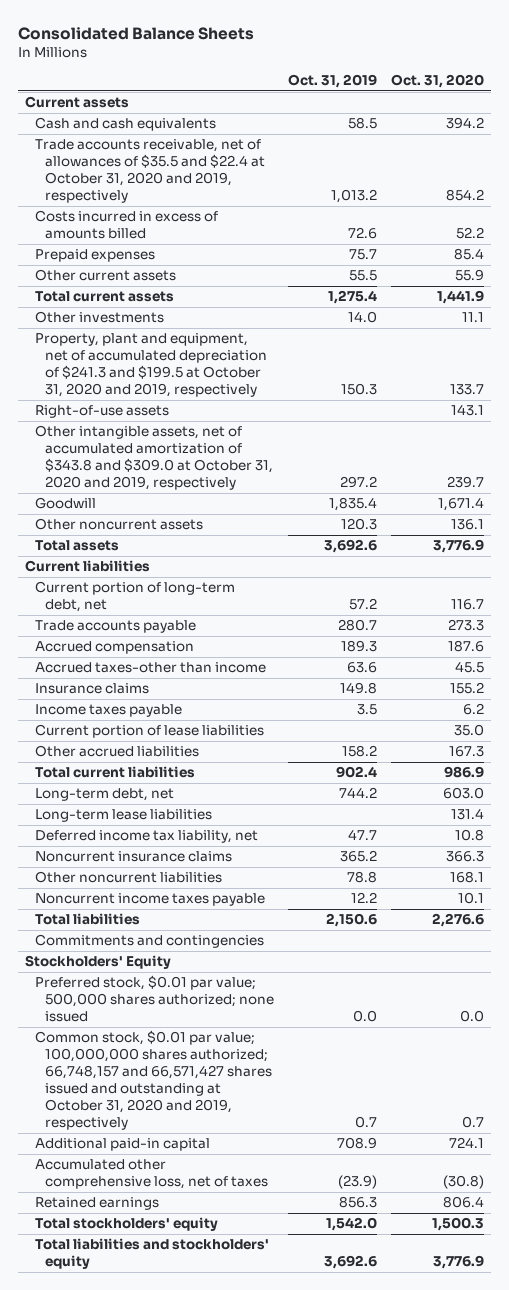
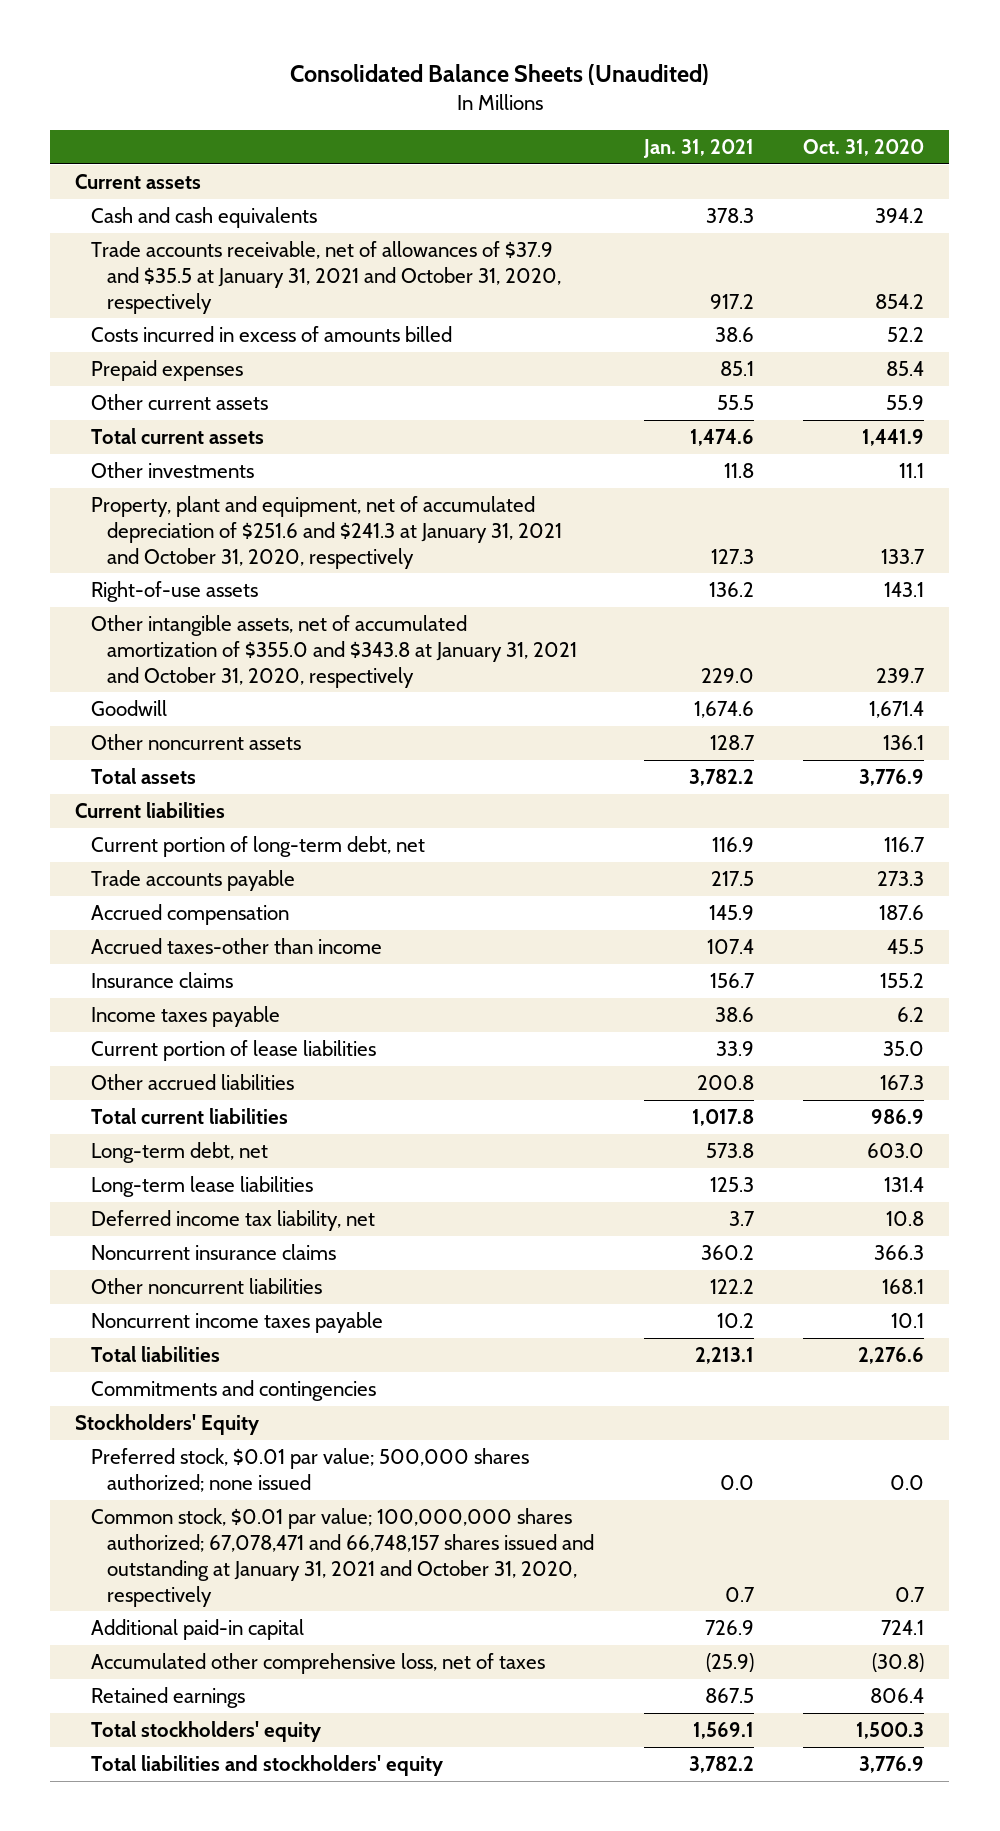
[18,26,255,40] Consolidated Balance Sheets -> [289,64,709,86] Consolidated Balance Sheets (Unaudited)
[288,74,378,89] Oct. 31, 2019 -> none
none -> [642,139,754,159] Jan. 31, 2021
[35,139,266,204] Trade accounts receivable, net of allowances of $35.5 and $22.4 at October 31, 2020 and 2019, respectively -> [91,240,561,314] Trade accounts receivable, net of allowances of $37.9 and $35.5 at January 31, 2021 and October 31, 2020, respectively
[35,333,268,398] Property, plant and equipment, net of accumulated depreciation of $241.3 and $199.5 at October 31, 2020 and 2019, respectively -> [91,495,562,569] Property, plant and equipment, net of accumulated depreciation of $251.6 and $241.3 at January 31, 2021 and October 31, 2020, respectively
[35,425,274,491] Other intangible assets, net of accumulated amortization of $343.8 and $309.0 at October 31, 2020 and 2019, respectively -> [91,614,577,688] Other intangible assets, net of accumulated amortization of $355.0 and $343.8 at January 31, 2021 and October 31, 2020, respectively
[35,1030,273,1131] Common stock, $0.01 par value; 100,000,000 shares authorized; 66,748,157 and 66,571,427 shares issued and outstanding at October 31, 2020 and 2019, respectively -> [91,1507,594,1607] Common stock, $0.01 par value; 100,000,000 shares authorized; 67,078,471 and 66,748,157 shares issued and outstanding at January 31, 2021 and October 31, 2020, respectively

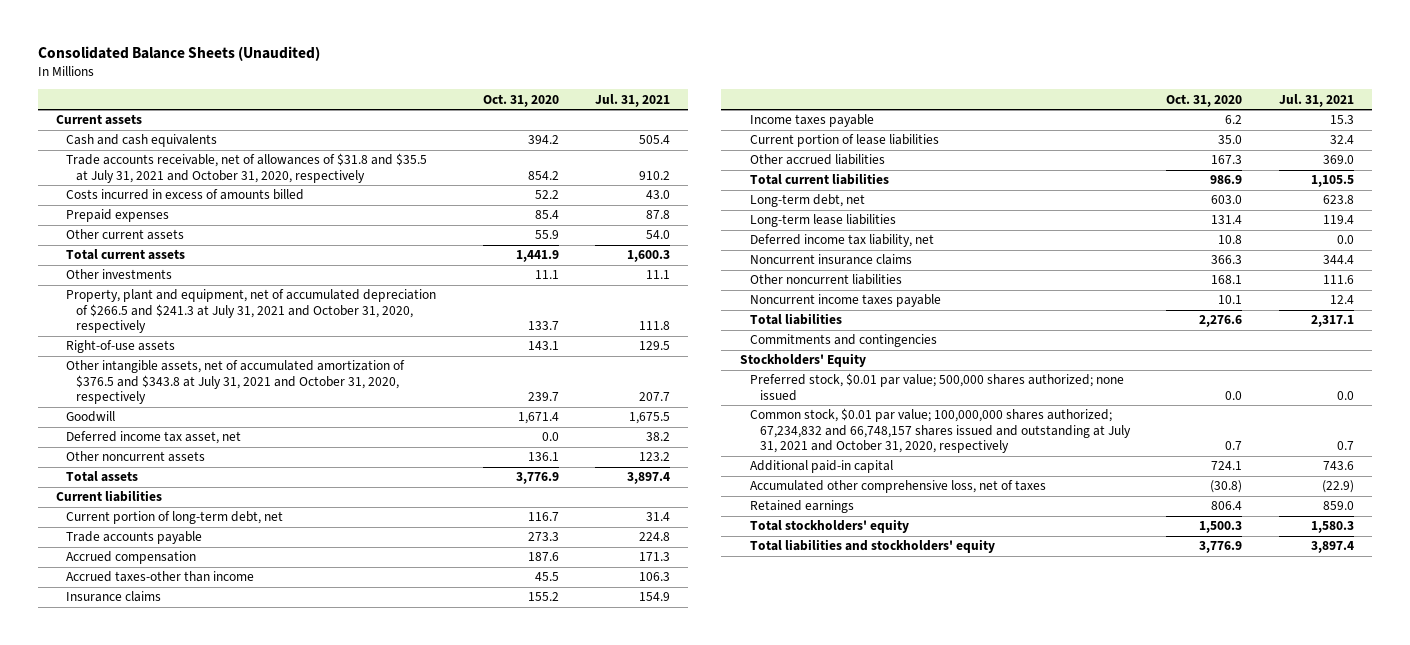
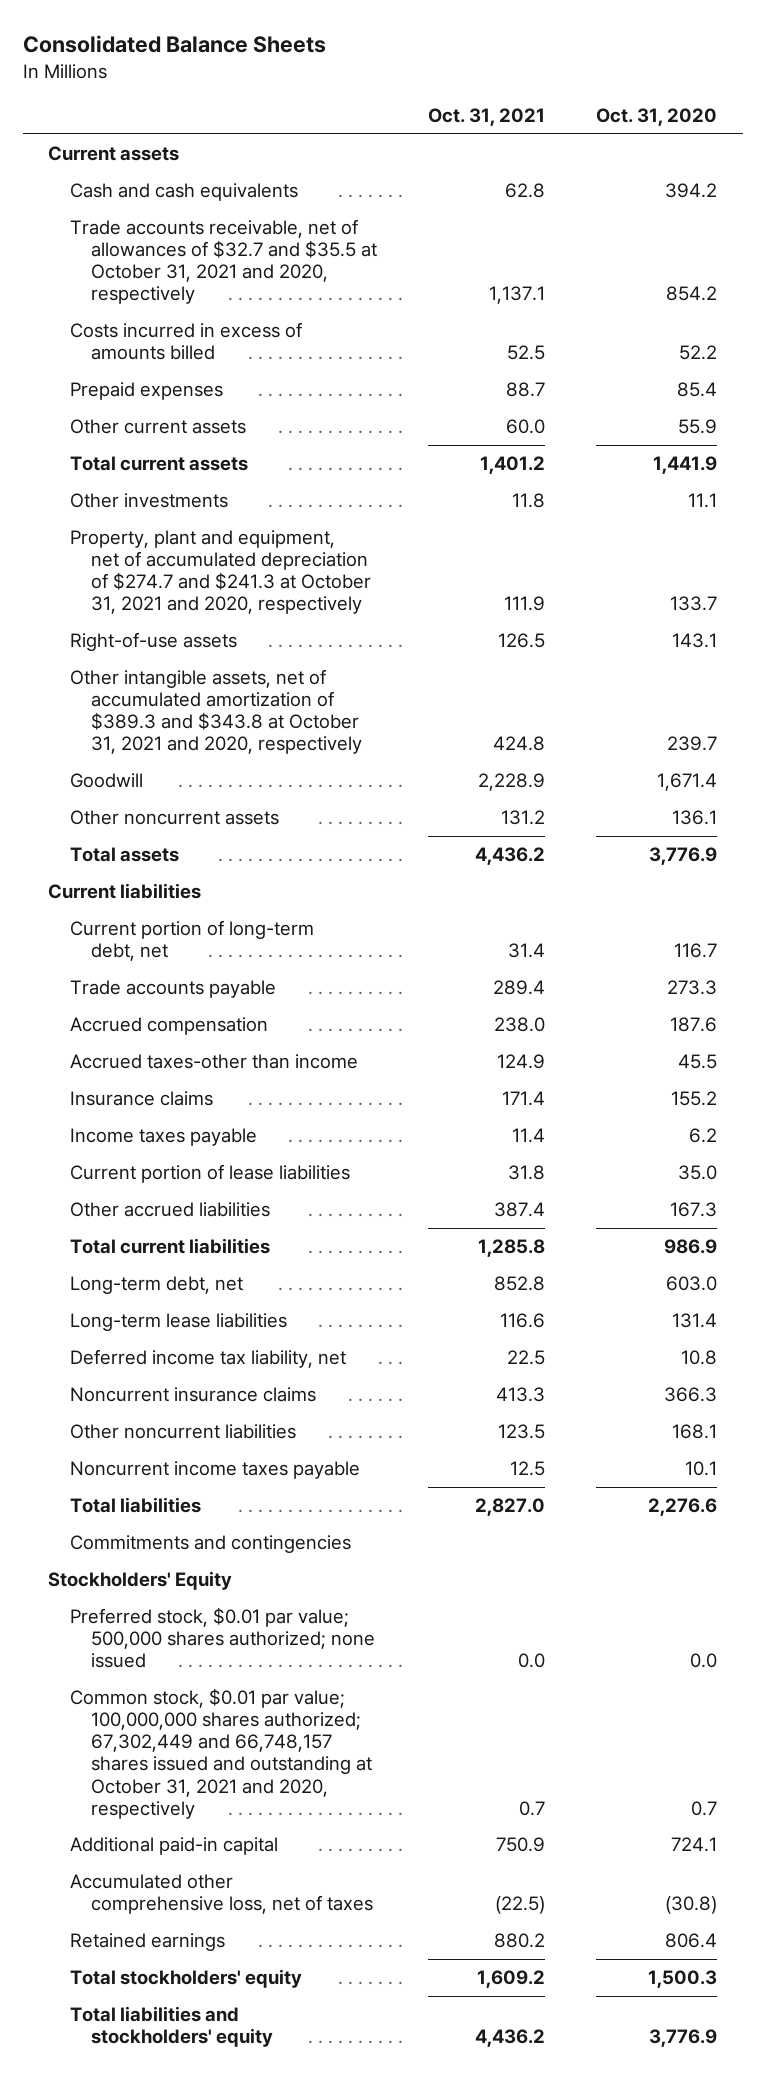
[37,46,320,62] Consolidated Balance Sheets (Unaudited) -> [22,35,326,54] Consolidated Balance Sheets
[595,93,671,107] Jul. 31, 2021 -> none
none -> [428,108,546,127] Oct. 31, 2021
[66,153,428,183] Trade accounts receivable, net of allowances of $31.8 and $35.5 at July 31, 2021 and October 31, 2020, respectively -> [69,219,378,305] Trade accounts receivable, net of allowances of $32.7 and $35.5 at October 31, 2021 and 2020, respectively
[66,289,437,334] Property, plant and equipment, net of accumulated depreciation of $266.5 and $241.3 at July 31, 2021 and October 31, 2020, respectively -> [69,530,372,615] Property, plant and equipment, net of accumulated depreciation of $274.7 and $241.3 at October 31, 2021 and 2020, respectively
[66,360,406,405] Other intangible assets, net of accumulated amortization of $376.5 and $343.8 at July 31, 2021 and October 31, 2020, respectively -> [69,669,363,755] Other intangible assets, net of accumulated amortization of $389.3 and $343.8 at October 31, 2021 and 2020, respectively
[66,431,242,445] Deferred income tax asset, net -> none
[749,408,1131,454] Common stock, $0.01 par value; 100,000,000 shares authorized; 67,234,832 and 66,748,157 shares issued and outstanding at July 31, 2021 and October 31, 2020, respectively -> [69,1688,373,1819] Common stock, $0.01 par value; 100,000,000 shares authorized; 67,302,449 and 66,748,157 shares issued and outstanding at October 31, 2021 and 2020, respectively

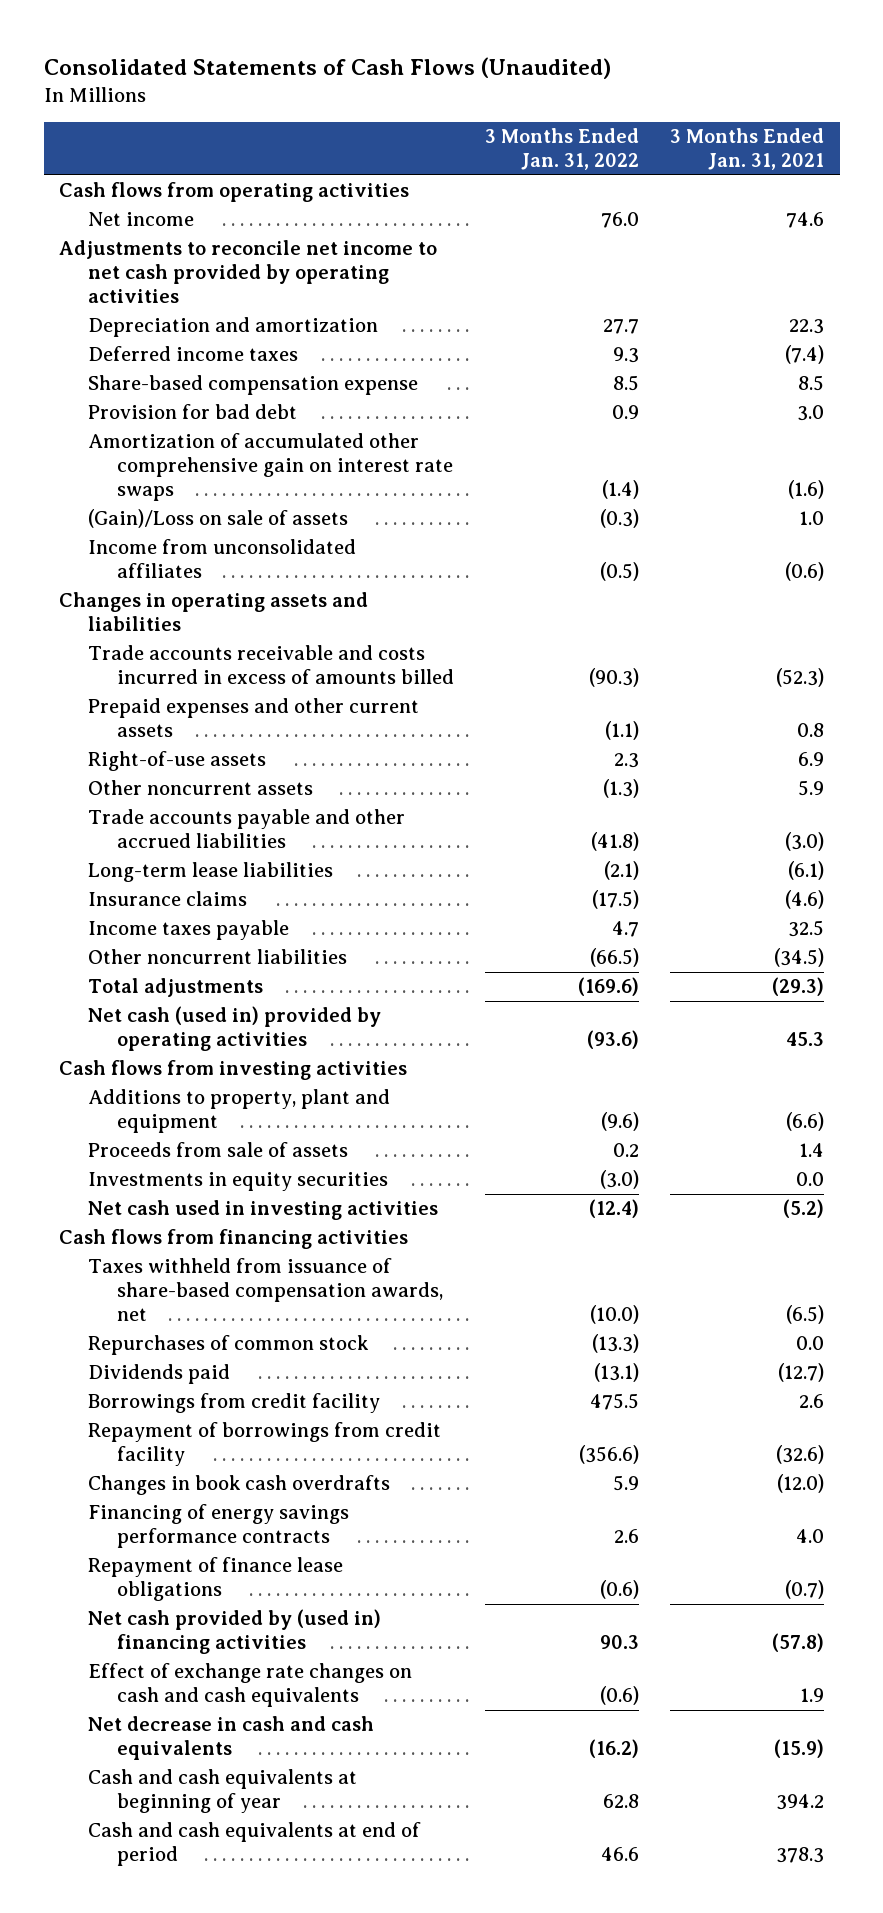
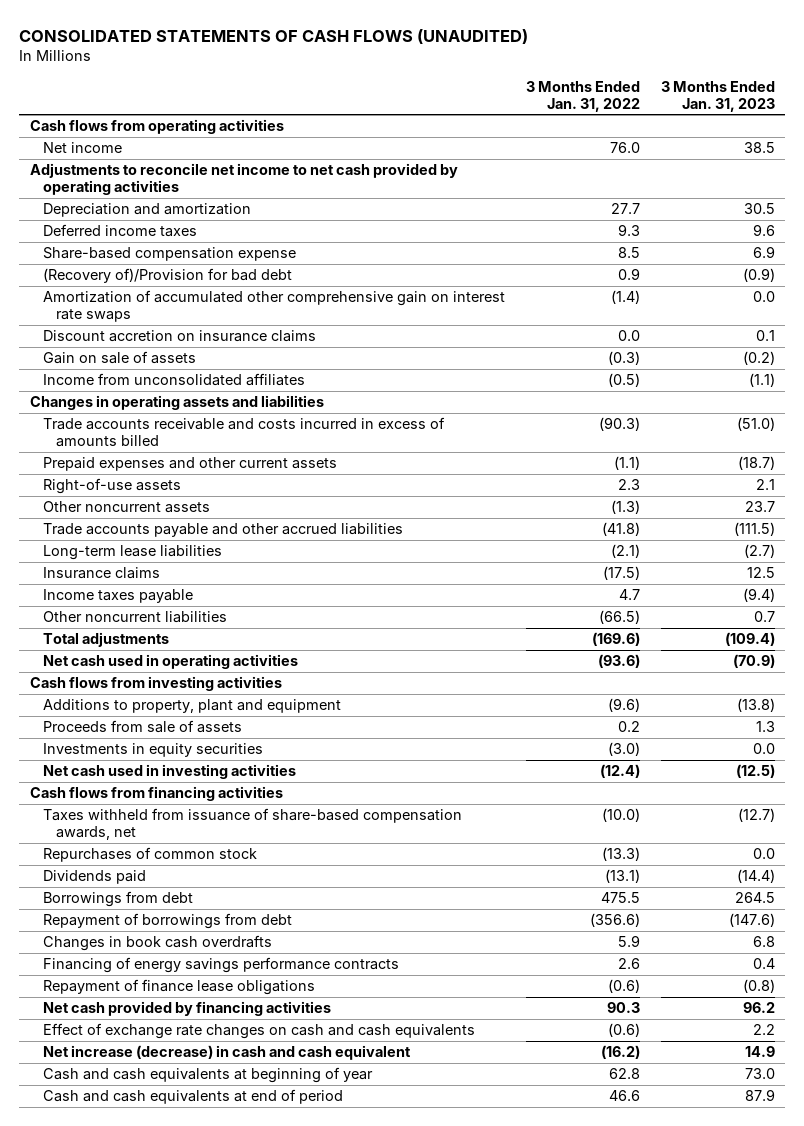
[43,56,611,79] Consolidated Statements of Cash Flows (Unaudited) -> [19,28,529,44] CONSOLIDATED STATEMENTS OF CASH FLOWS (UNAUDITED)
[670,128,825,170] 3 Months Ended Jan. 31, 2021 -> none
none -> [660,80,775,112] 3 Months Ended Jan. 31, 2023
[87,404,297,420] Provision for bad debt -> [42,268,292,284] (Recovery of)/Provision for bad debt
none -> [42,330,316,343] Discount accretion on insurance claims
[87,509,348,529] (Gain)/Loss on sale of assets -> [42,351,196,365] Gain on sale of assets
[87,1006,381,1052] Net cash (used in) provided by operating activities -> [42,654,298,670] Net cash used in operating activities
[87,1393,380,1414] Borrowings from credit facility -> [42,891,193,908] Borrowings from debt
[87,1422,441,1467] Repayment of borrowings from credit facility -> [42,913,292,930] Repayment of borrowings from debt
[87,1609,381,1655] Net cash provided by (used in) financing activities -> [42,1001,331,1017] Net cash provided by financing activities
[87,1716,374,1761] Net decrease in cash and cash equivalents -> [42,1045,411,1061] Net increase (decrease) in cash and cash equivalent

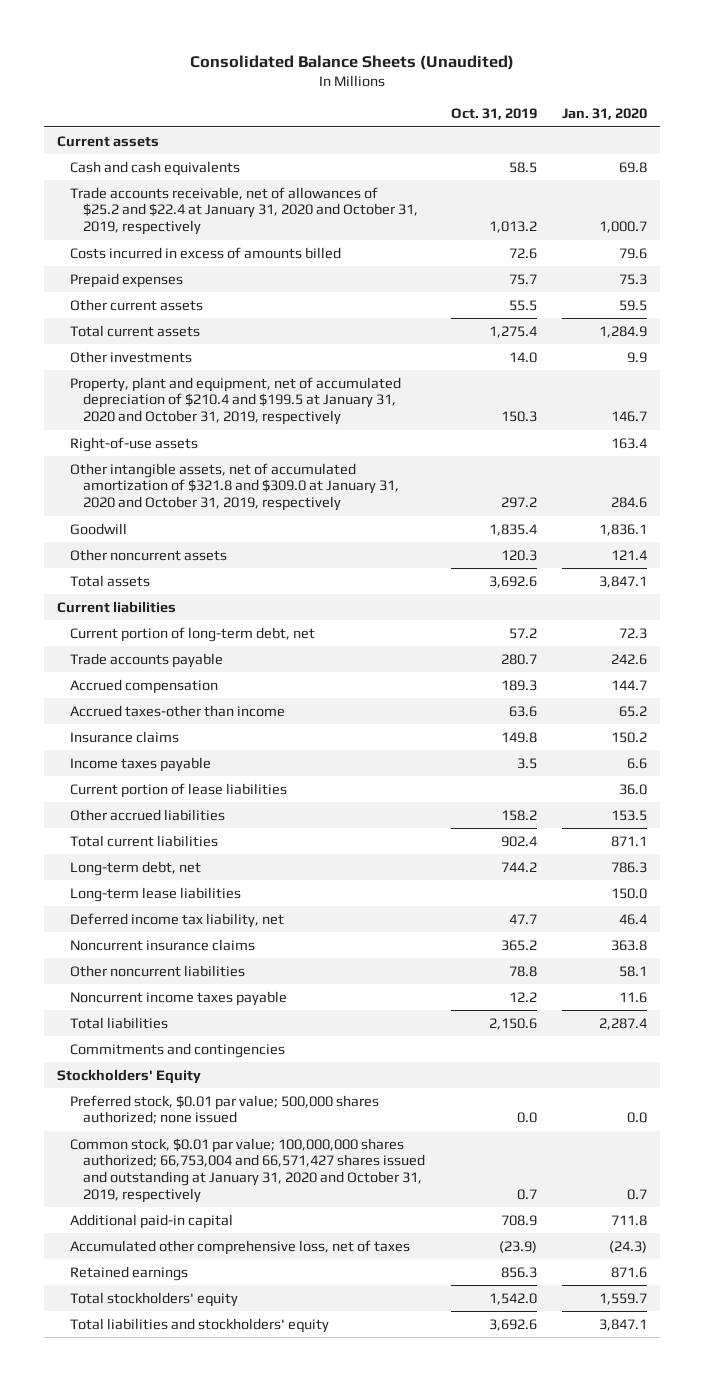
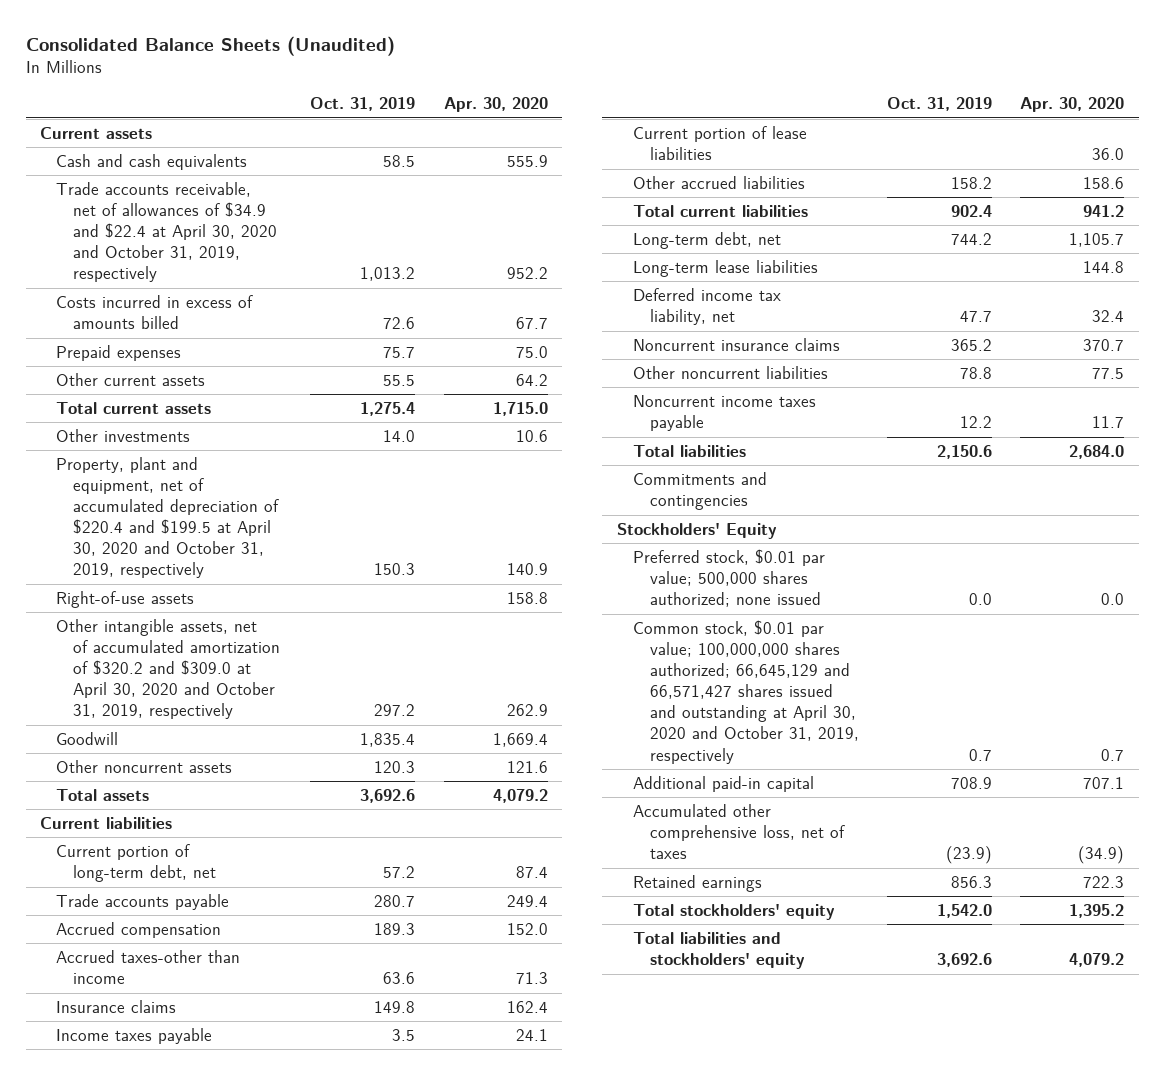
[562,108,648,121] Jan. 31, 2020 -> none
none -> [443,97,548,113] Apr. 30, 2020
[70,186,419,236] Trade accounts receivable, net of allowances of $25.2 and $22.4 at January 31, 2020 and October 31, 2019, respectively -> [56,181,278,283] Trade accounts receivable, net of allowances of $34.9 and $22.4 at April 30, 2020 and October 31, 2019, respectively
[70,376,402,426] Property, plant and equipment, net of accumulated depreciation of $210.4 and $199.5 at January 31, 2020 and October 31, 2019, respectively -> [56,456,280,579] Property, plant and equipment, net of accumulated depreciation of $220.4 and $199.5 at April 30, 2020 and October 31, 2019, respectively
[70,462,400,512] Other intangible assets, net of accumulated amortization of $321.8 and $309.0 at January 31, 2020 and October 31, 2019, respectively -> [56,618,281,720] Other intangible assets, net of accumulated amortization of $320.2 and $309.0 at April 30, 2020 and October 31, 2019, respectively
[70,1137,426,1203] Common stock, $0.01 par value; 100,000,000 shares authorized; 66,753,004 and 66,571,427 shares issued and outstanding at January 31, 2020 and October 31, 2019, respectively -> [633,619,860,764] Common stock, $0.01 par value; 100,000,000 shares authorized; 66,645,129 and 66,571,427 shares issued and outstanding at April 30, 2020 and October 31, 2019, respectively

